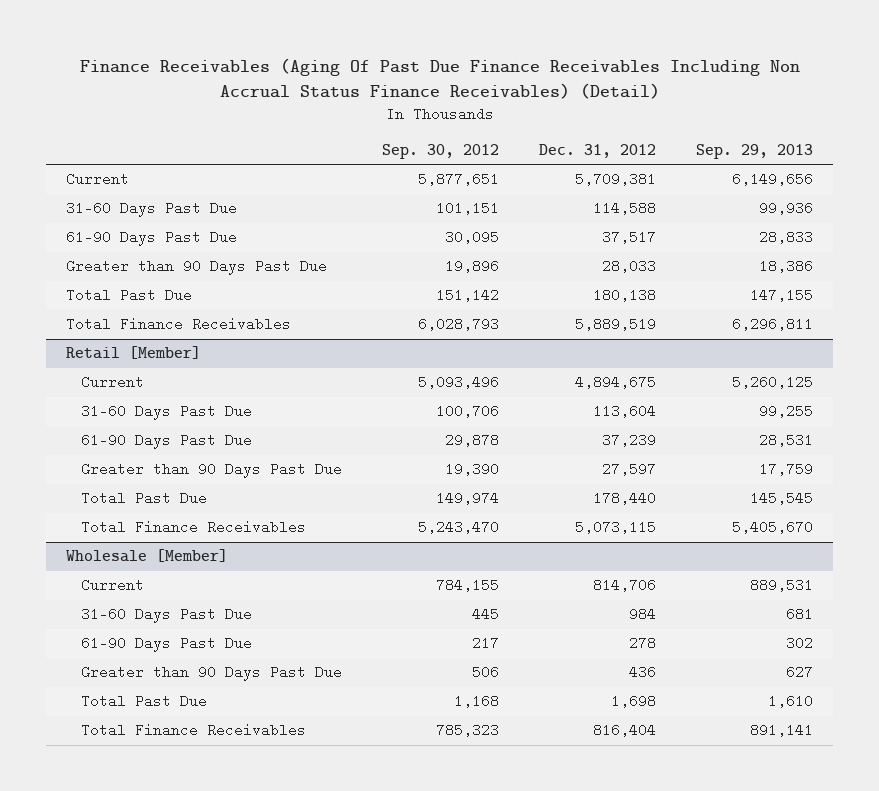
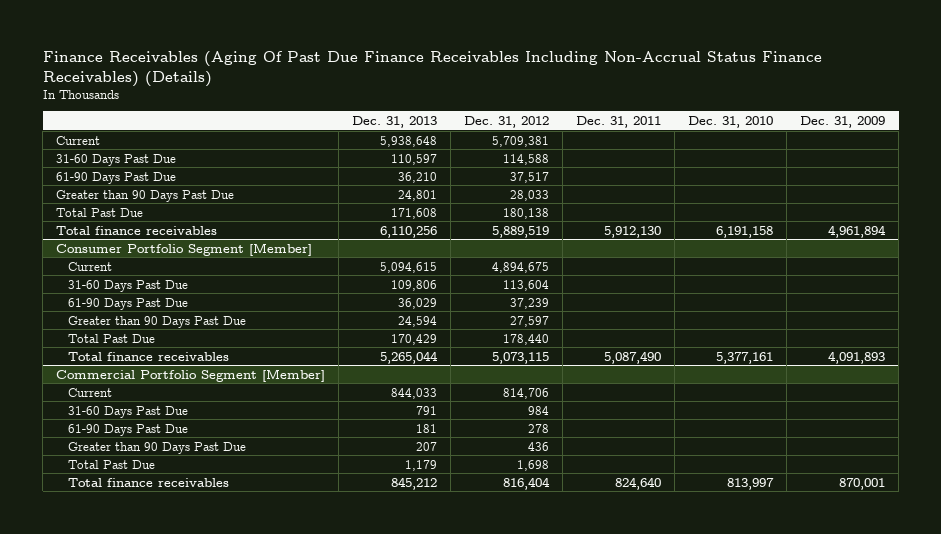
[79,57,800,99] Finance Receivables (Aging Of Past Due Finance Receivables Including Non Accrual Status Finance Receivables) (Detail) -> [42,51,822,87] Finance Receivables (Aging Of Past Due Finance Receivables Including Non-Accrual Status Finance Receivables) (Details)
[381,143,499,159] Sep. 30, 2012 -> none
[696,143,814,159] Sep. 29, 2013 -> none
none -> [352,115,438,128] Dec. 31, 2013
none -> [576,115,662,128] Dec. 31, 2011
none -> [688,115,774,128] Dec. 31, 2010
none -> [800,115,886,128] Dec. 31, 2009
[66,346,202,360] Retail [Member] -> none
[66,317,292,332] Total Finance Receivables -> [56,225,218,235] Total finance receivables
none -> [56,242,313,256] Consumer Portfolio Segment [Member]
[66,549,229,563] Wholesale [Member] -> none
[80,520,306,535] Total Finance Receivables -> [68,351,230,361] Total finance receivables
none -> [56,368,326,382] Commercial Portfolio Segment [Member]
[80,723,306,738] Total Finance Receivables -> [68,477,230,487] Total finance receivables

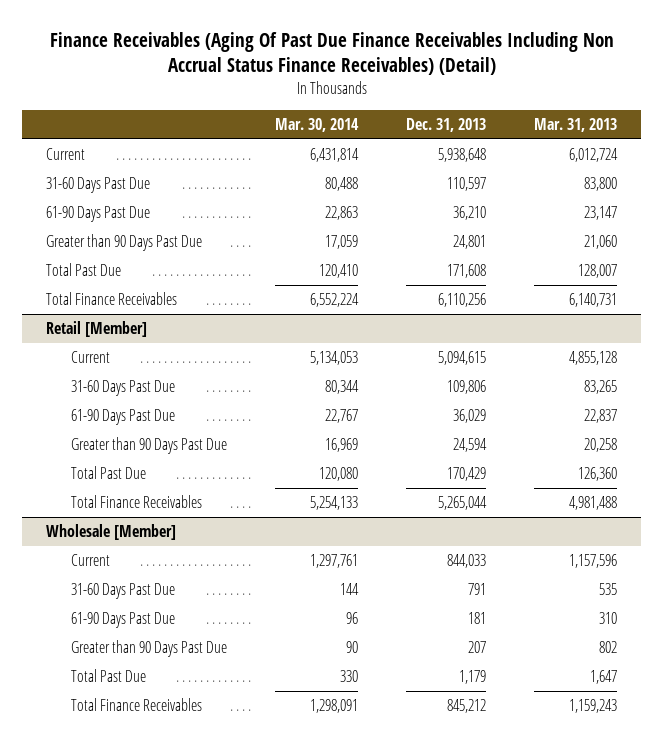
[42,51,822,87] Finance Receivables (Aging Of Past Due Finance Receivables Including Non-Accrual Status Finance Receivables) (Details) -> [49,32,614,76] Finance Receivables (Aging Of Past Due Finance Receivables Including Non Accrual Status Finance Receivables) (Detail)
[464,115,550,128] Dec. 31, 2012 -> none
[576,115,662,128] Dec. 31, 2011 -> none
[688,115,774,128] Dec. 31, 2010 -> none
[800,115,886,128] Dec. 31, 2009 -> none
none -> [275,118,360,133] Mar. 30, 2014
none -> [534,118,618,133] Mar. 31, 2013
[56,242,313,256] Consumer Portfolio Segment [Member] -> none
[56,225,218,235] Total finance receivables -> [46,291,178,305] Total Finance Receivables
none -> [46,320,148,337] Retail [Member]
[56,368,326,382] Commercial Portfolio Segment [Member] -> none
[68,351,230,361] Total finance receivables -> [71,494,203,508] Total Finance Receivables
none -> [46,523,177,540] Wholesale [Member]
[68,477,230,487] Total finance receivables -> [71,697,203,711] Total Finance Receivables

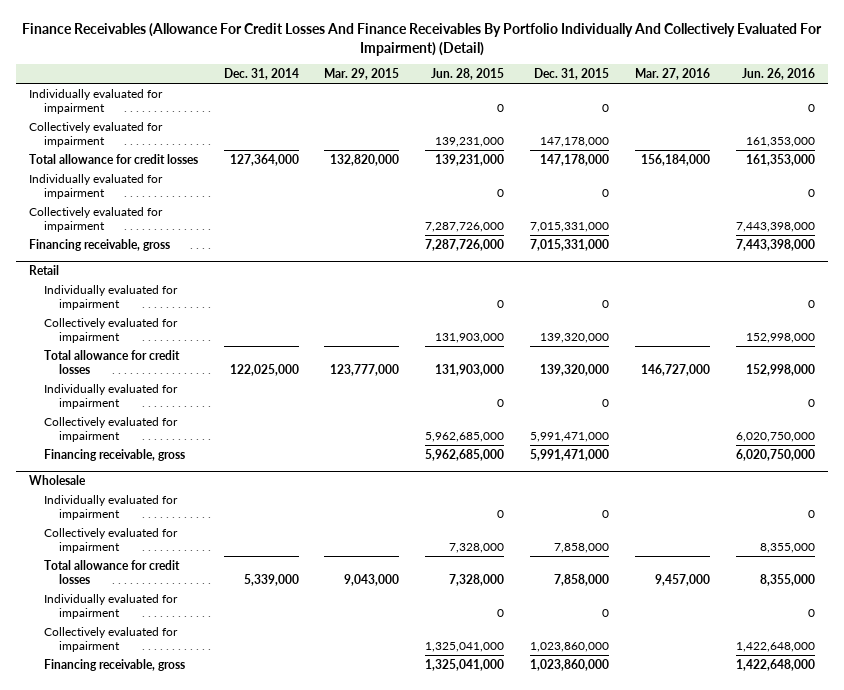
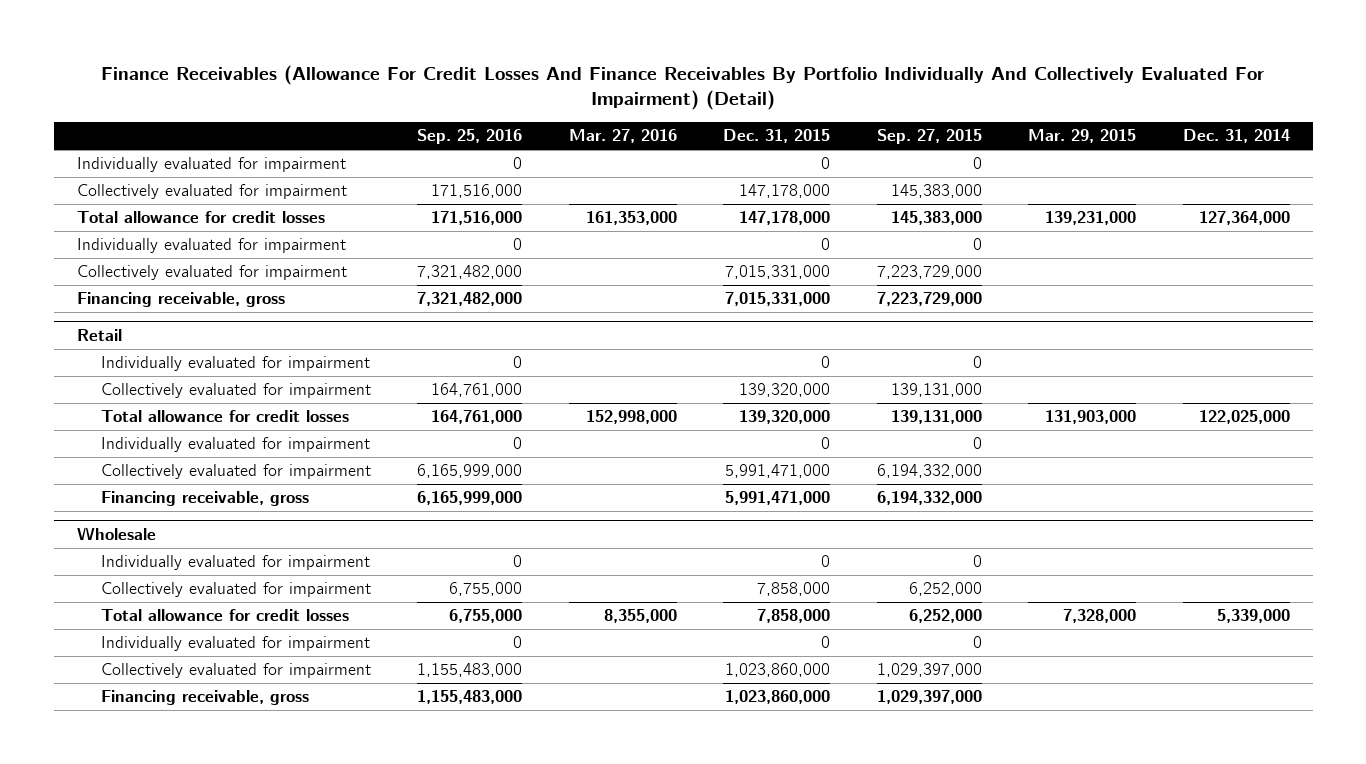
[431,68,505,81] Jun. 28, 2015 -> none
[742,68,816,81] Jun. 26, 2016 -> none
none -> [417,129,523,145] Sep. 25, 2016
none -> [876,129,982,145] Sep. 27, 2015
[330,153,400,166] 132,820,000 -> [1045,211,1137,226] 139,231,000
[641,153,711,166] 156,184,000 -> [585,211,677,226] 161,353,000
[330,363,400,376] 123,777,000 -> [1045,410,1137,425] 131,903,000
[641,363,711,376] 146,727,000 -> [585,410,677,425] 152,998,000
[344,573,400,586] 9,043,000 -> [1063,609,1137,624] 7,328,000
[655,573,711,586] 9,457,000 -> [603,609,677,624] 8,355,000

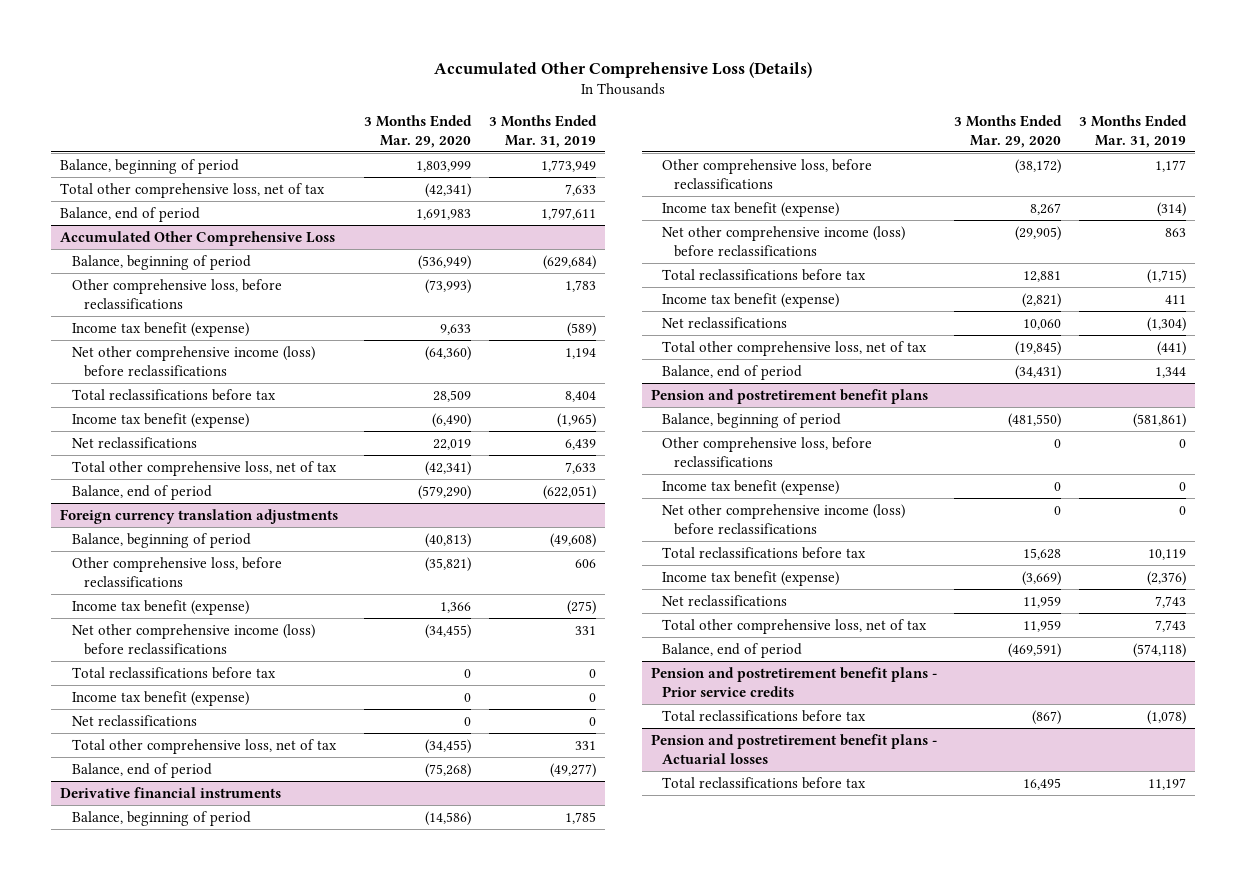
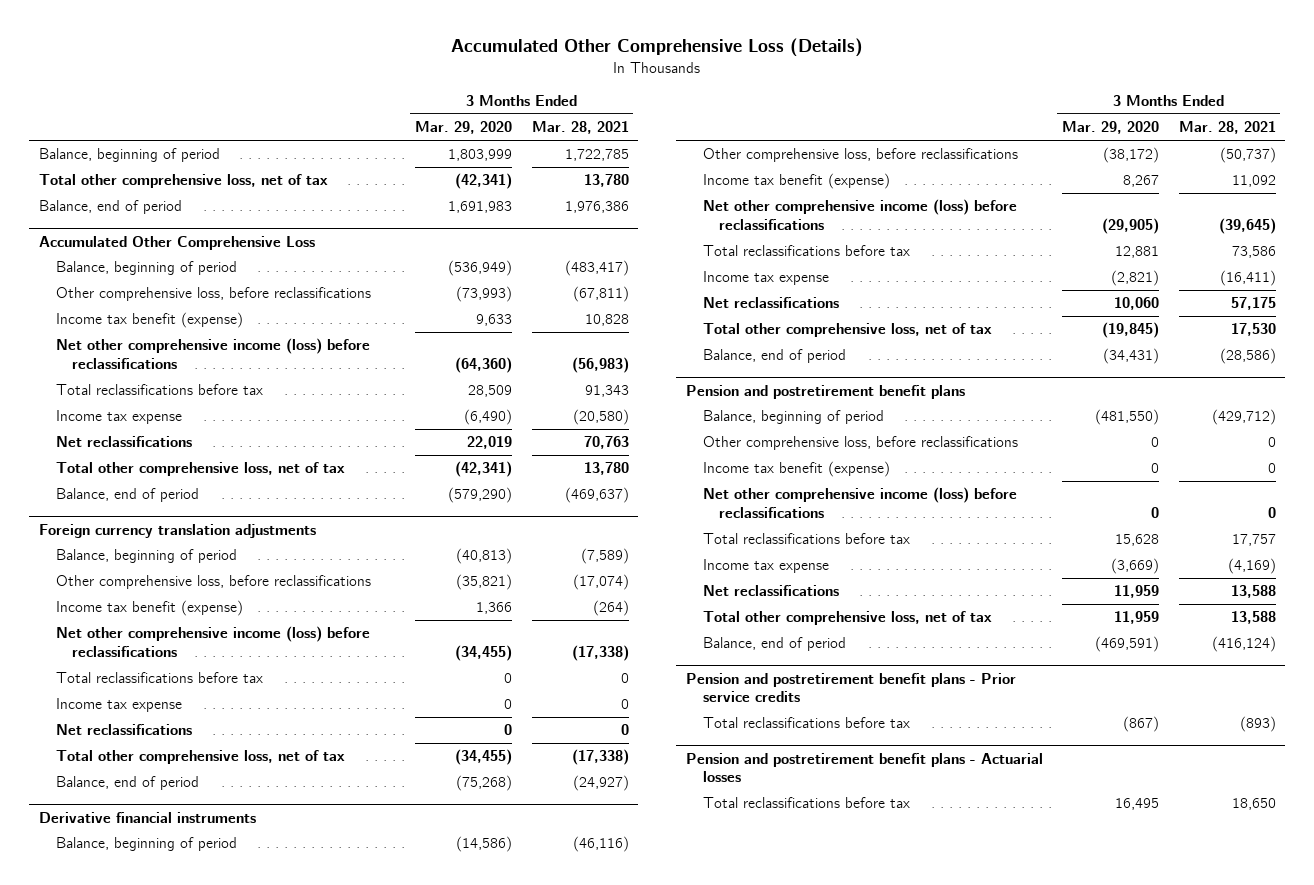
[488,114,597,148] 3 Months Ended Mar. 31, 2019 -> none
none -> [531,121,629,135] Mar. 28, 2021
[71,412,249,428] Income tax benefit (expense) -> [55,410,182,425] Income tax expense
[71,690,249,706] Income tax benefit (expense) -> [55,698,182,713] Income tax expense
[662,292,840,308] Income tax benefit (expense) -> [702,271,829,286] Income tax expense
[662,570,840,586] Income tax benefit (expense) -> [702,559,829,574] Income tax expense

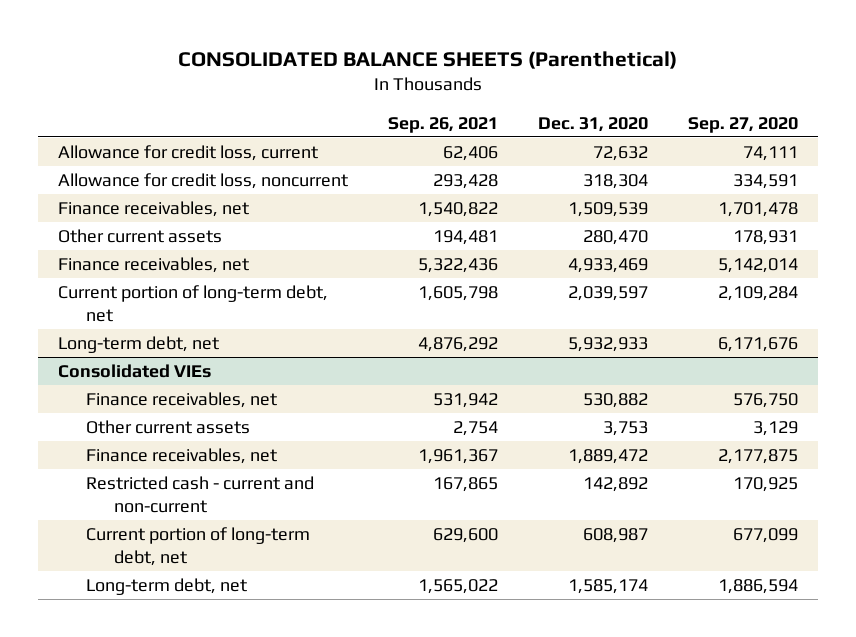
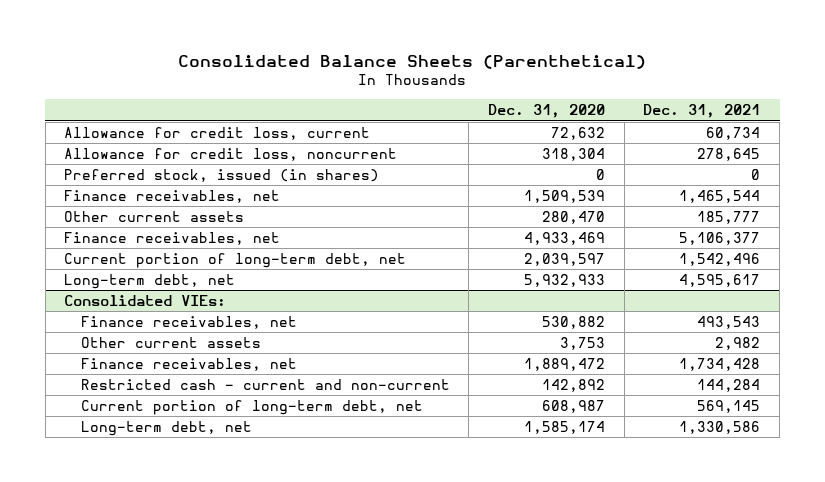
[177,51,677,70] CONSOLIDATED BALANCE SHEETS (Parenthetical) -> [178,54,647,69] Consolidated Balance Sheets (Parenthetical)
[387,116,498,133] Sep. 26, 2021 -> none
[687,116,798,133] Sep. 27, 2020 -> none
none -> [643,104,761,119] Dec. 31, 2021
none -> [64,168,380,182] Preferred stock, issued (in shares)
[58,363,212,378] Consolidated VIEs -> [64,294,227,306] Consolidated VIEs:

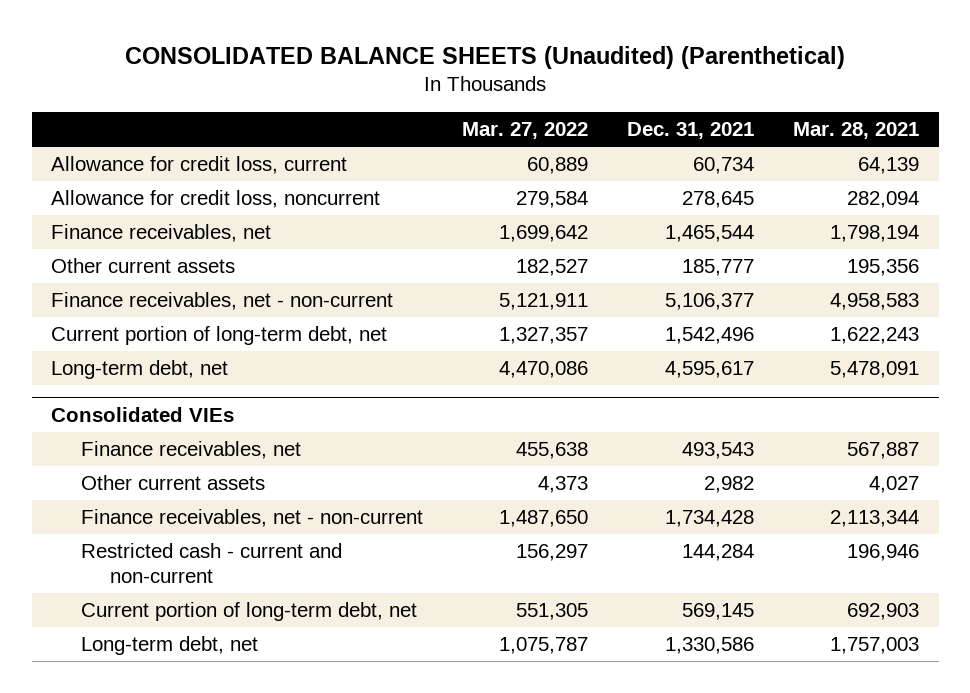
[178,54,647,69] Consolidated Balance Sheets (Parenthetical) -> [125,45,846,69] CONSOLIDATED BALANCE SHEETS (Unaudited) (Parenthetical)
[488,104,606,119] Dec. 31, 2020 -> none
none -> [461,122,588,140] Mar. 27, 2022
none -> [793,122,920,140] Mar. 28, 2021
[64,168,380,182] Preferred stock, issued (in shares) -> none
[64,231,281,245] Finance receivables, net -> [51,292,394,311] Finance receivables, net - non-current
[64,294,227,306] Consolidated VIEs: -> [51,406,235,422] Consolidated VIEs
[80,357,297,371] Finance receivables, net -> [80,509,423,528] Finance receivables, net - non-current

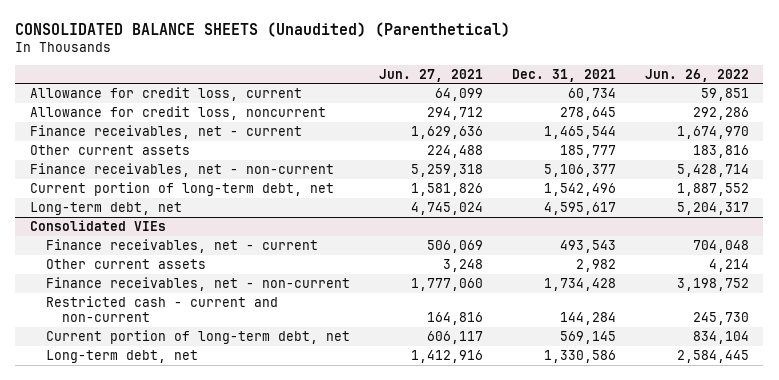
[461,122,588,140] Mar. 27, 2022 -> none
[793,122,920,140] Mar. 28, 2021 -> none
none -> [378,68,483,82] Jun. 27, 2021
none -> [644,68,749,82] Jun. 26, 2022
[51,224,272,243] Finance receivables, net -> [29,124,302,139] Finance receivables, net - current
[80,441,301,460] Finance receivables, net -> [45,238,318,253] Finance receivables, net - current

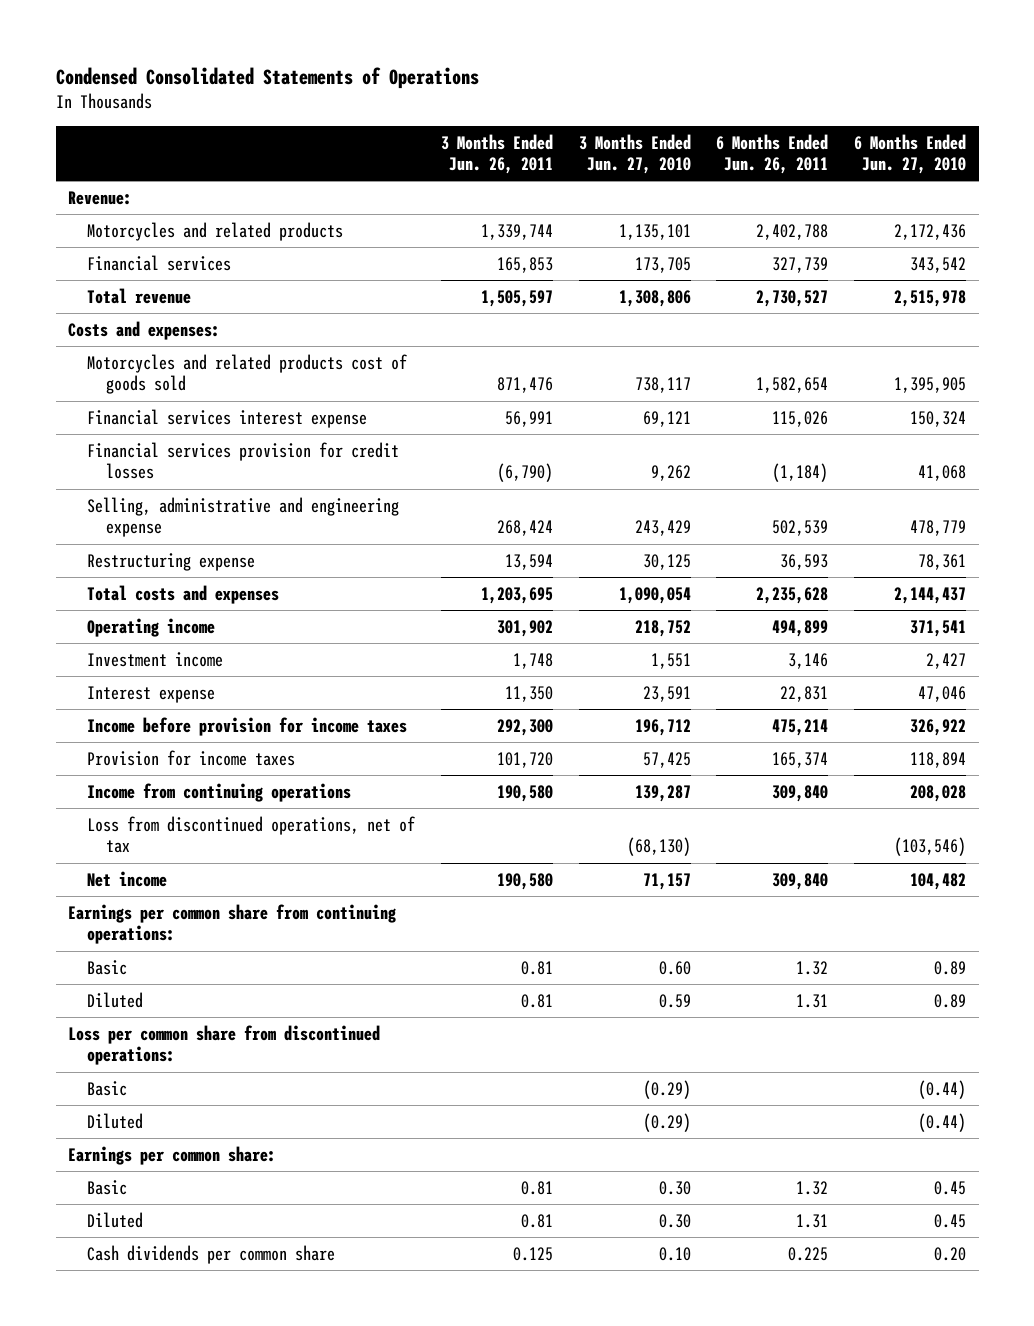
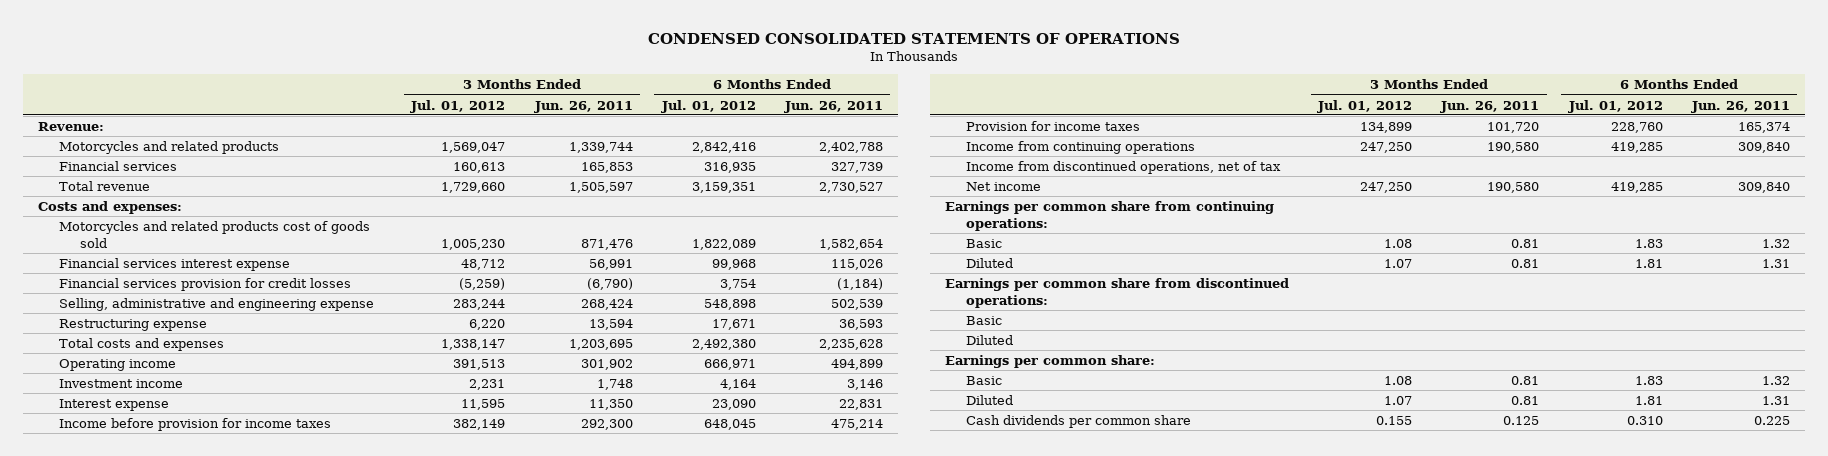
[55,66,479,89] Condensed Consolidated Statements of Operations -> [647,32,1180,44] CONDENSED CONSOLIDATED STATEMENTS OF OPERATIONS
[578,133,691,175] 3 Months Ended Jun. 27, 2010 -> none
[853,133,966,175] 6 Months Ended Jun. 27, 2010 -> none
none -> [410,99,506,113] Jul. 01, 2012
none -> [660,99,756,113] Jul. 01, 2012
[87,815,416,854] Loss from discontinued operations, net of tax -> [965,160,1281,174] Income from discontinued operations, net of tax
[68,1024,381,1066] Loss per common share from discontinued operations: -> [944,277,1289,308] Earnings per common share from discontinued operations:

